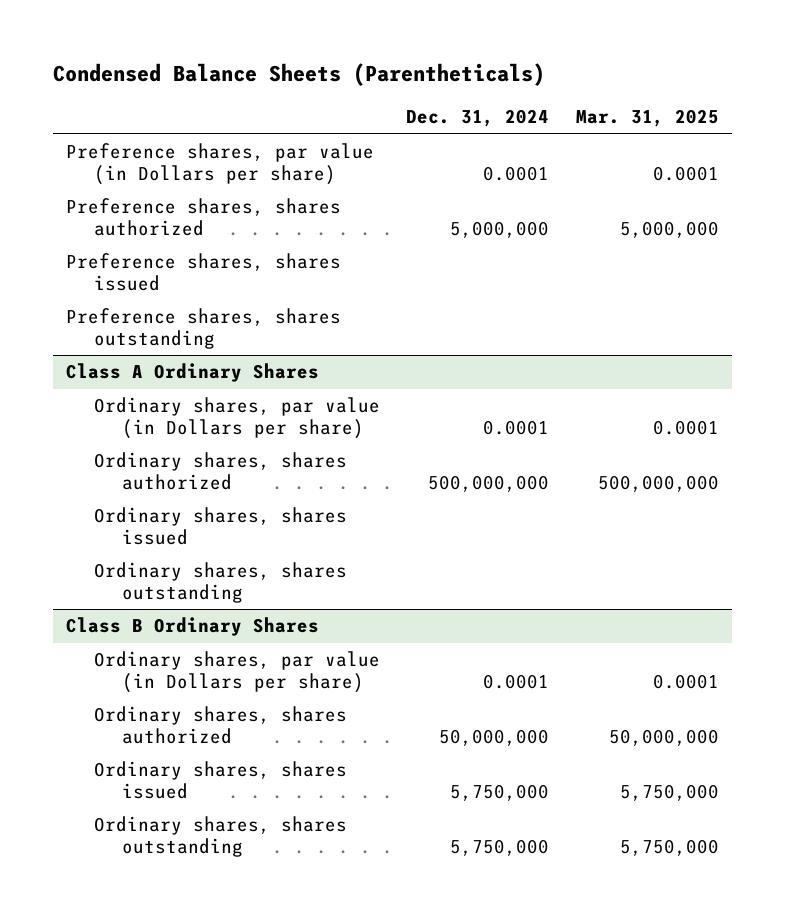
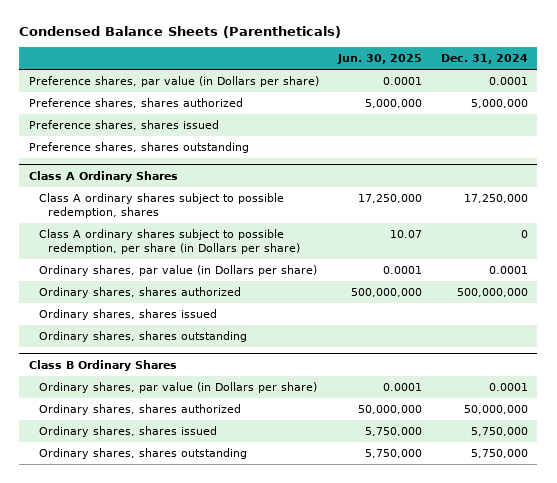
[575,109,719,128] Mar. 31, 2025 -> none
none -> [336,54,422,65] Jun. 30, 2025
none -> [38,192,284,218] Class A ordinary shares subject to possible redemption, shares
none -> [38,228,301,254] Class A ordinary shares subject to possible redemption, per share (in Dollars per share)

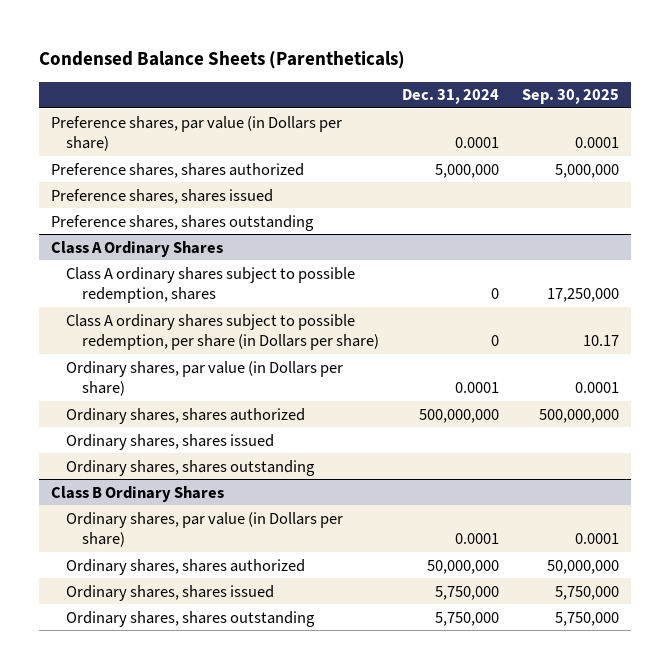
[336,54,422,65] Jun. 30, 2025 -> none
none -> [522,89,620,105] Sep. 30, 2025
[463,193,528,203] 17,250,000 -> [490,287,499,299] 0

